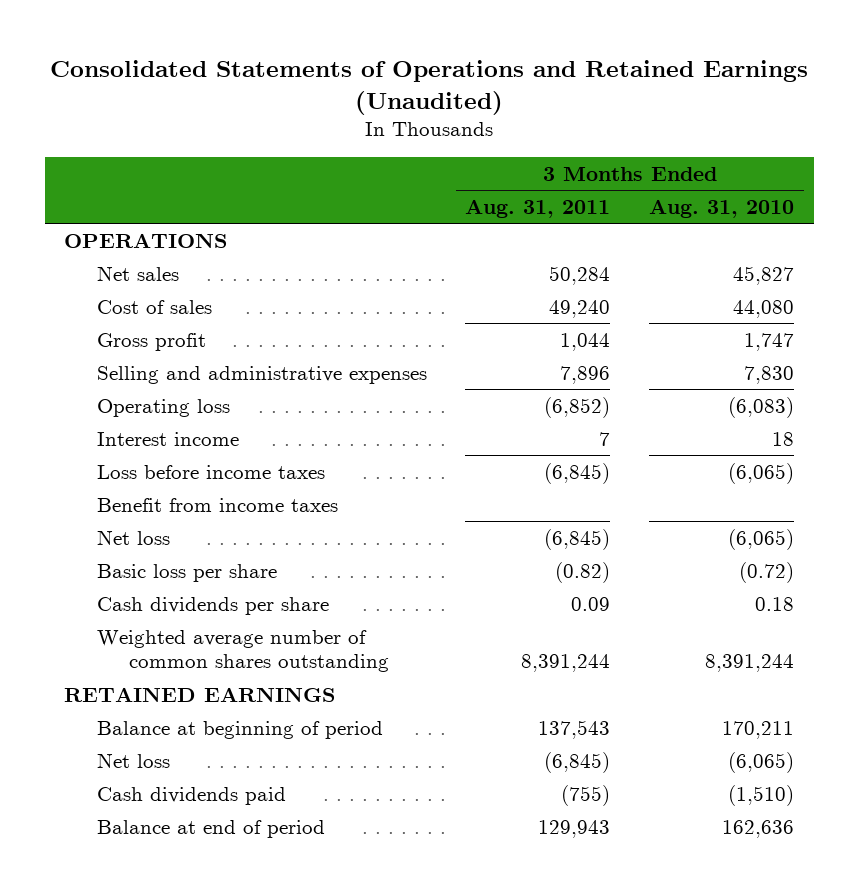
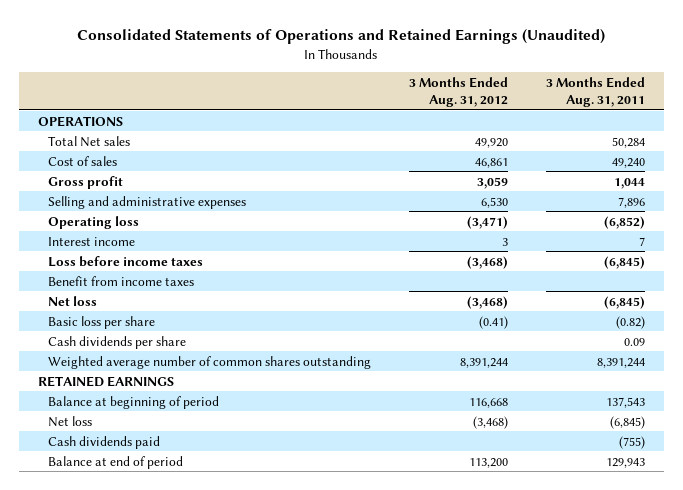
[649,198,795,218] Aug. 31, 2010 -> none
none -> [409,77,509,107] 3 Months Ended Aug. 31, 2012
[96,265,179,281] Net sales -> [48,135,131,147] Total Net sales

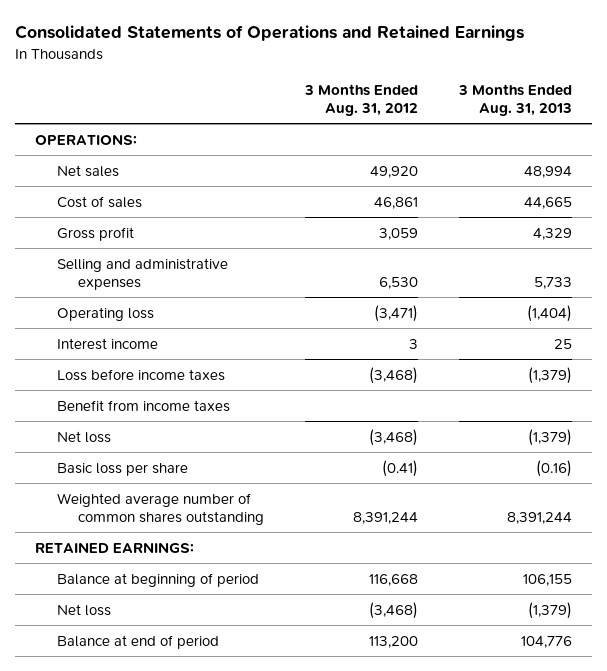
[77,29,606,45] Consolidated Statements of Operations and Retained Earnings (Unaudited) -> [14,25,524,42] Consolidated Statements of Operations and Retained Earnings
[546,77,646,107] 3 Months Ended Aug. 31, 2011 -> none
none -> [457,83,572,117] 3 Months Ended Aug. 31, 2013
[37,115,123,127] OPERATIONS -> [35,134,138,145] OPERATIONS:
[48,135,131,147] Total Net sales -> [56,164,119,177] Net sales
[48,335,187,349] Cash dividends per share -> none
[37,375,174,387] RETAINED EARNINGS -> [35,542,195,553] RETAINED EARNINGS:
[48,435,161,449] Cash dividends paid -> none

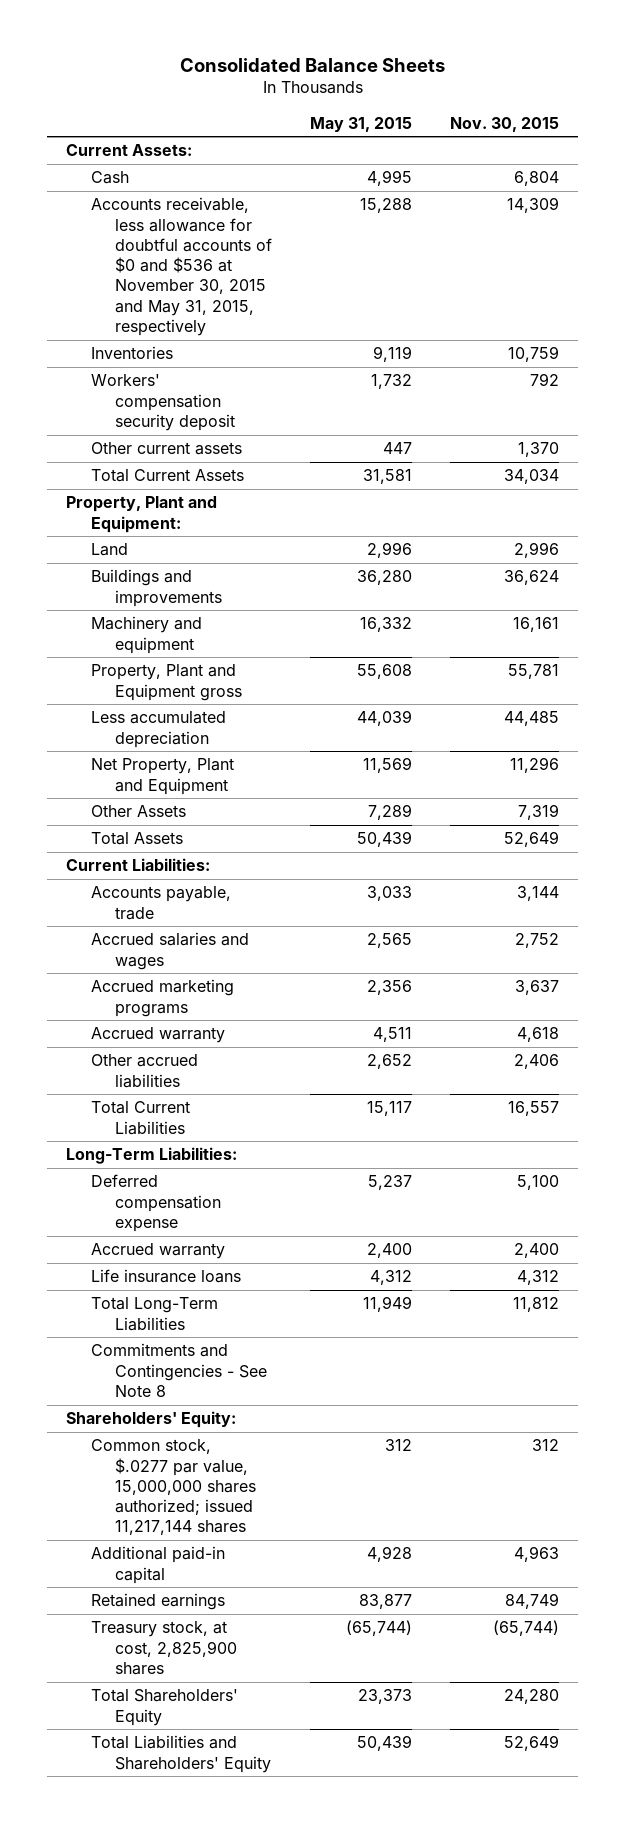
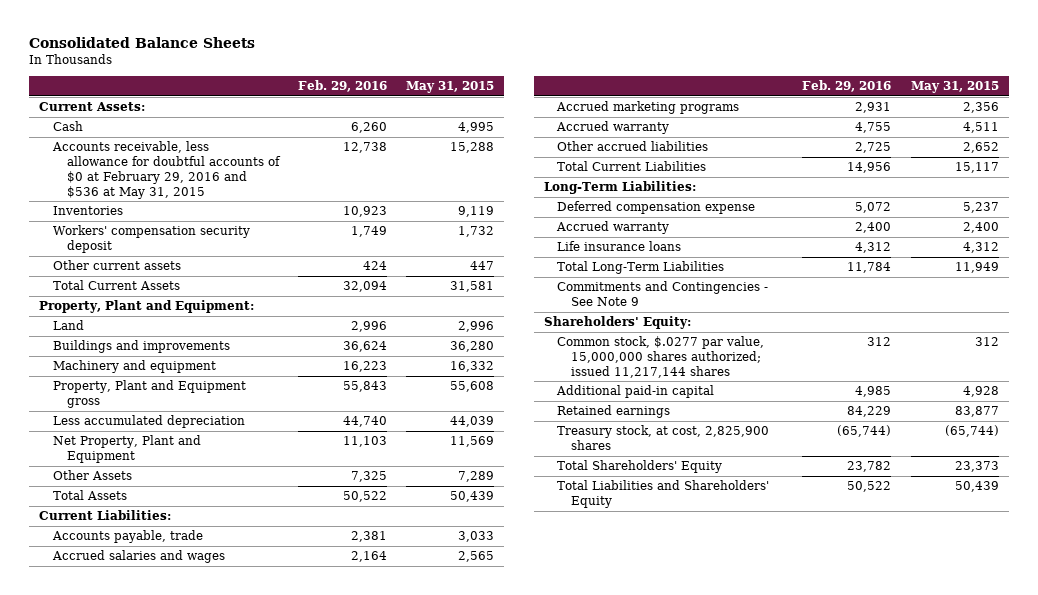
[450,116,560,132] Nov. 30, 2015 -> none
none -> [298,79,388,92] Feb. 29, 2016
[90,197,273,336] Accounts receivable, less allowance for doubtful accounts of $0 and $536 at November 30, 2015 and May 31, 2015, respectively -> [51,141,281,199] Accounts receivable, less allowance for doubtful accounts of $0 at February 29, 2016 and $536 at May 31, 2015
[90,1343,268,1397] Commitments and Contingencies - See Note 8 -> [557,281,769,307] Commitments and Contingencies - See Note 9

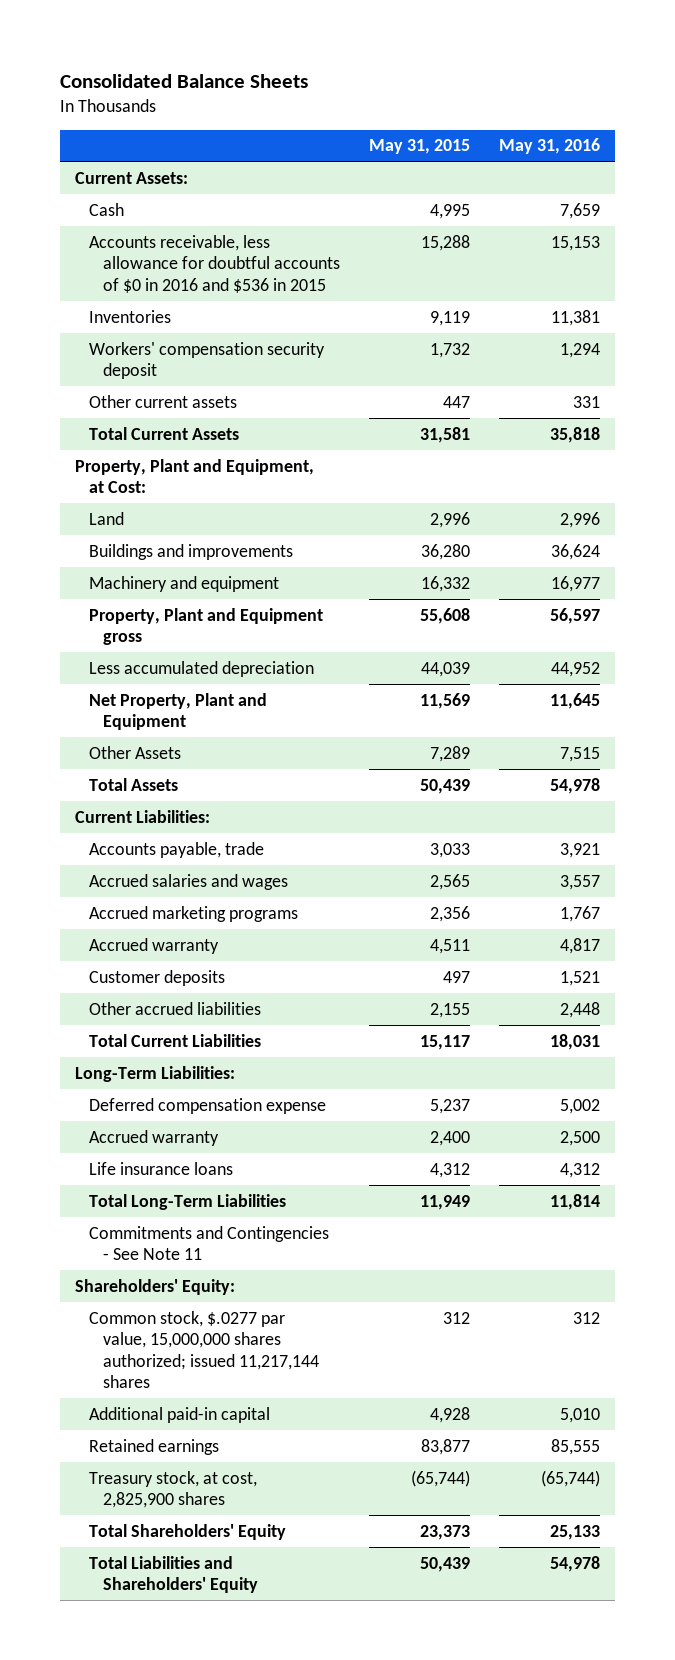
[298,79,388,92] Feb. 29, 2016 -> none
none -> [499,138,601,155] May 31, 2016
[51,141,281,199] Accounts receivable, less allowance for doubtful accounts of $0 at February 29, 2016 and $536 at May 31, 2015 -> [88,234,340,293] Accounts receivable, less allowance for doubtful accounts of $0 in 2016 and $536 in 2015
[39,300,255,314] Property, Plant and Equipment: -> [74,458,314,494] Property, Plant and Equipment, at Cost:
none -> [88,969,225,986] Customer deposits
[962,142,999,154] 2,652 -> [430,1002,471,1018] 2,155
[557,281,769,307] Commitments and Contingencies - See Note 9 -> [88,1225,329,1261] Commitments and Contingencies - See Note 11

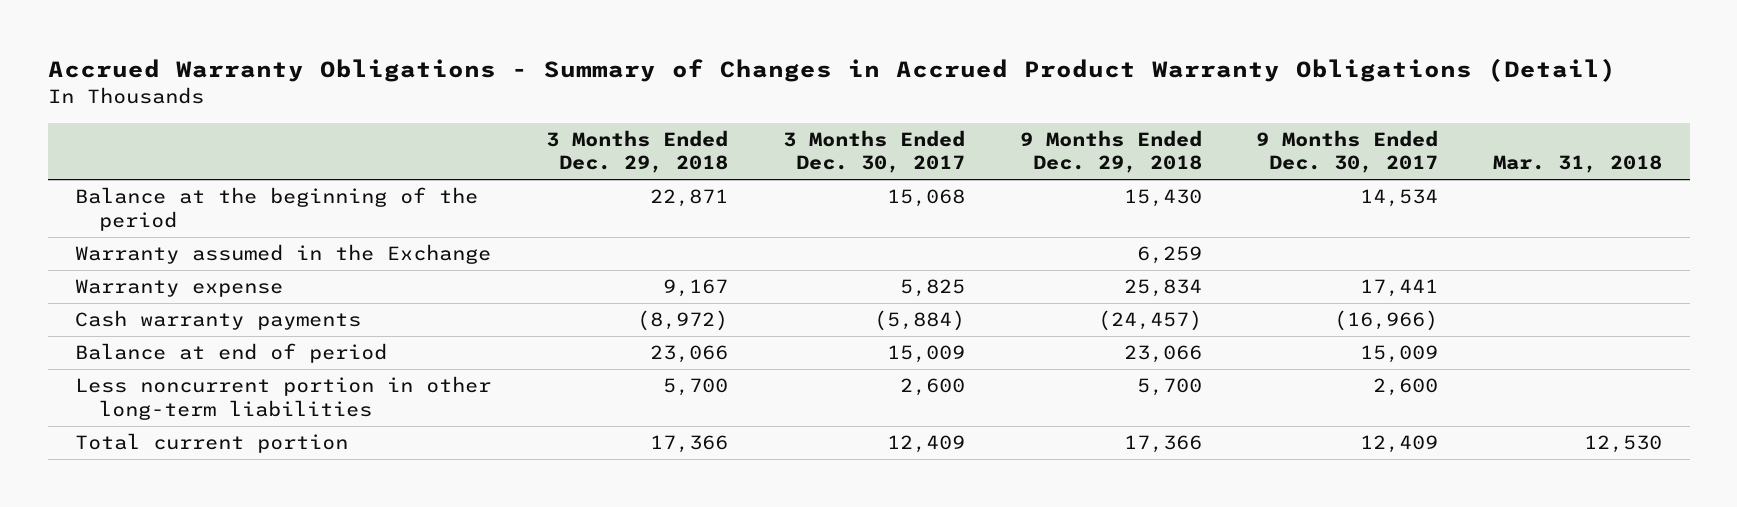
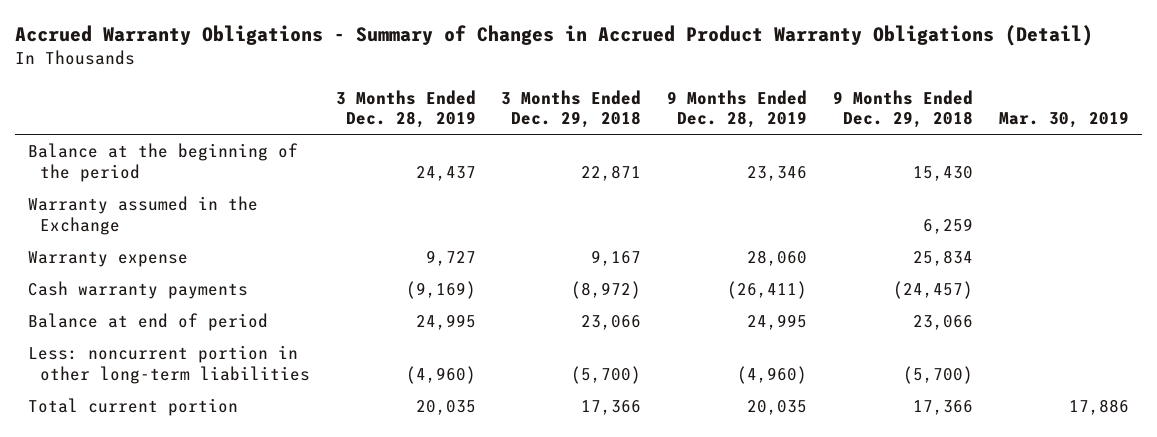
[782,129,965,174] 3 Months Ended Dec. 30, 2017 -> none
[1256,129,1439,174] 9 Months Ended Dec. 30, 2017 -> none
[1493,155,1663,174] Mar. 31, 2018 -> none
none -> [335,89,476,129] 3 Months Ended Dec. 28, 2019
none -> [667,89,808,129] 9 Months Ended Dec. 28, 2019
none -> [999,111,1130,129] Mar. 30, 2019
[75,376,492,420] Less noncurrent portion in other long-term liabilities -> [27,345,310,384] Less: noncurrent portion in other long-term liabilities
[662,378,728,397] 5,700 -> [571,365,642,384] (5,700)
[1136,378,1202,397] 5,700 -> [903,365,974,384] (5,700)

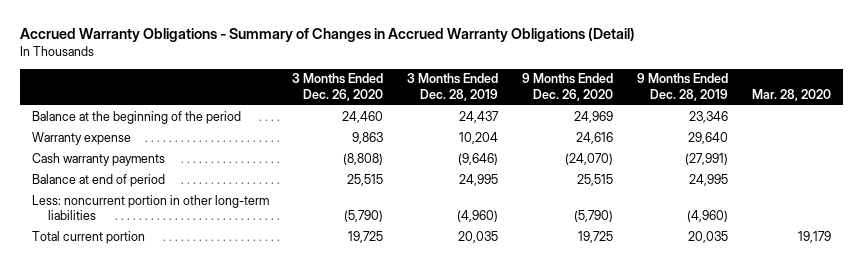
[14,25,1093,47] Accrued Warranty Obligations - Summary of Changes in Accrued Product Warranty Obligations (Detail) -> [19,27,635,43] Accrued Warranty Obligations - Summary of Changes in Accrued Warranty Obligations (Detail)
[501,89,642,129] 3 Months Ended Dec. 29, 2018 -> none
[833,89,974,129] 9 Months Ended Dec. 29, 2018 -> none
[999,111,1130,129] Mar. 30, 2019 -> none
none -> [292,73,384,101] 3 Months Ended Dec. 26, 2020
none -> [522,73,614,101] 9 Months Ended Dec. 26, 2020
none -> [752,88,832,101] Mar. 28, 2020
[27,196,258,235] Warranty assumed in the Exchange -> none
[425,250,476,267] 9,727 -> [459,131,499,144] 10,204
[747,250,808,267] 28,060 -> [688,131,729,144] 29,640
[405,281,476,300] (9,169) -> [458,152,499,165] (9,646)
[727,281,808,300] (26,411) -> [685,152,729,165] (27,991)

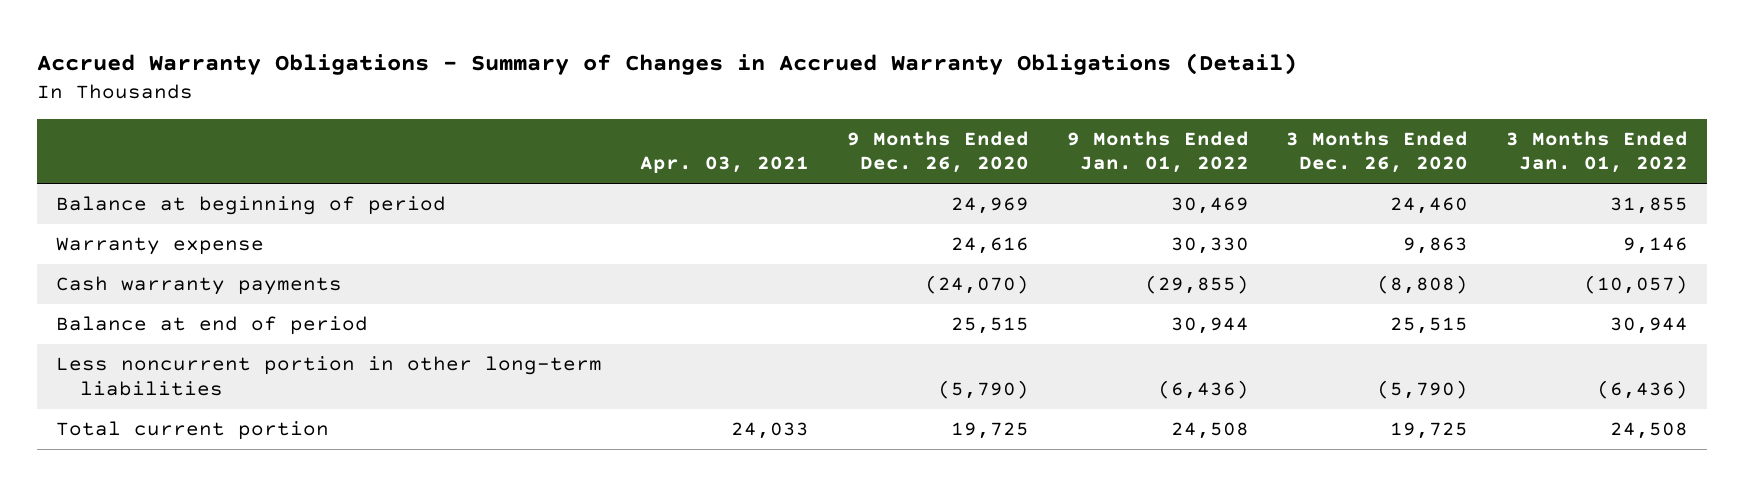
[407,73,499,101] 3 Months Ended Dec. 28, 2019 -> none
[637,73,729,101] 9 Months Ended Dec. 28, 2019 -> none
[752,88,832,101] Mar. 28, 2020 -> none
none -> [640,156,810,174] Apr. 03, 2021
none -> [1066,131,1249,174] 9 Months Ended Jan. 01, 2022
none -> [1506,131,1689,174] 3 Months Ended Jan. 01, 2022
[31,110,241,124] Balance at the beginning of the period -> [56,196,447,216] Balance at beginning of period
[31,194,269,221] Less: noncurrent portion in other long-term liabilities -> [56,356,603,396] Less noncurrent portion in other long-term liabilities

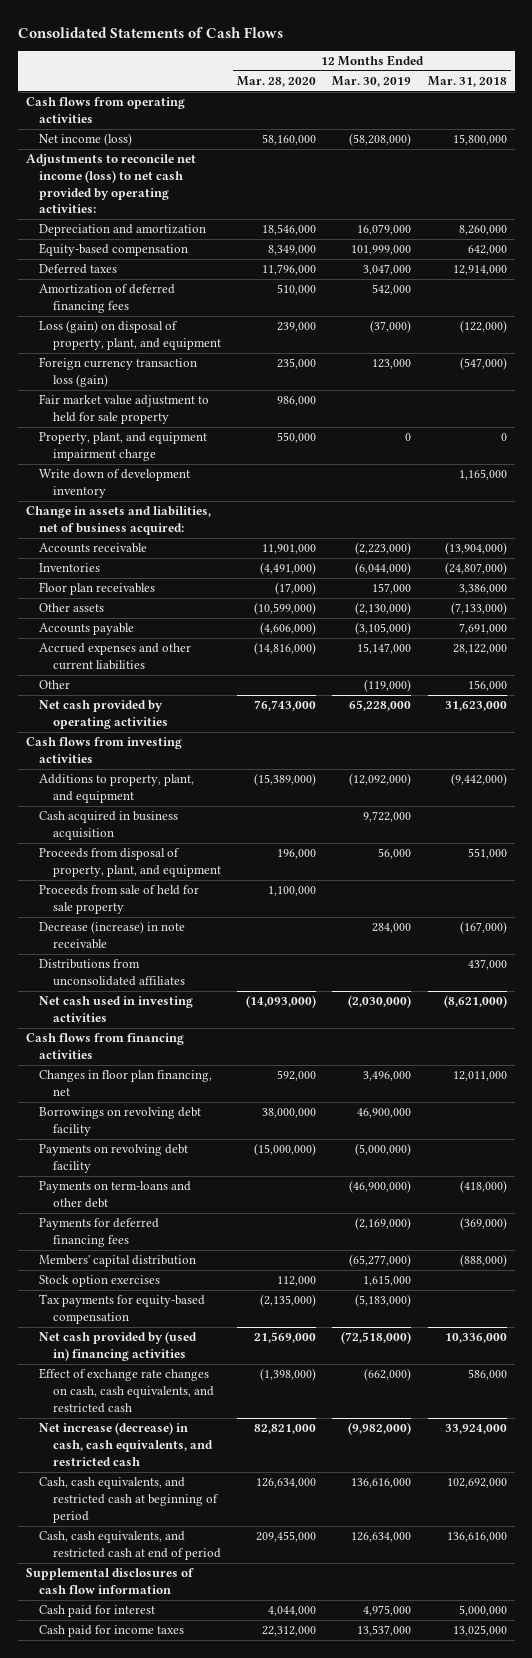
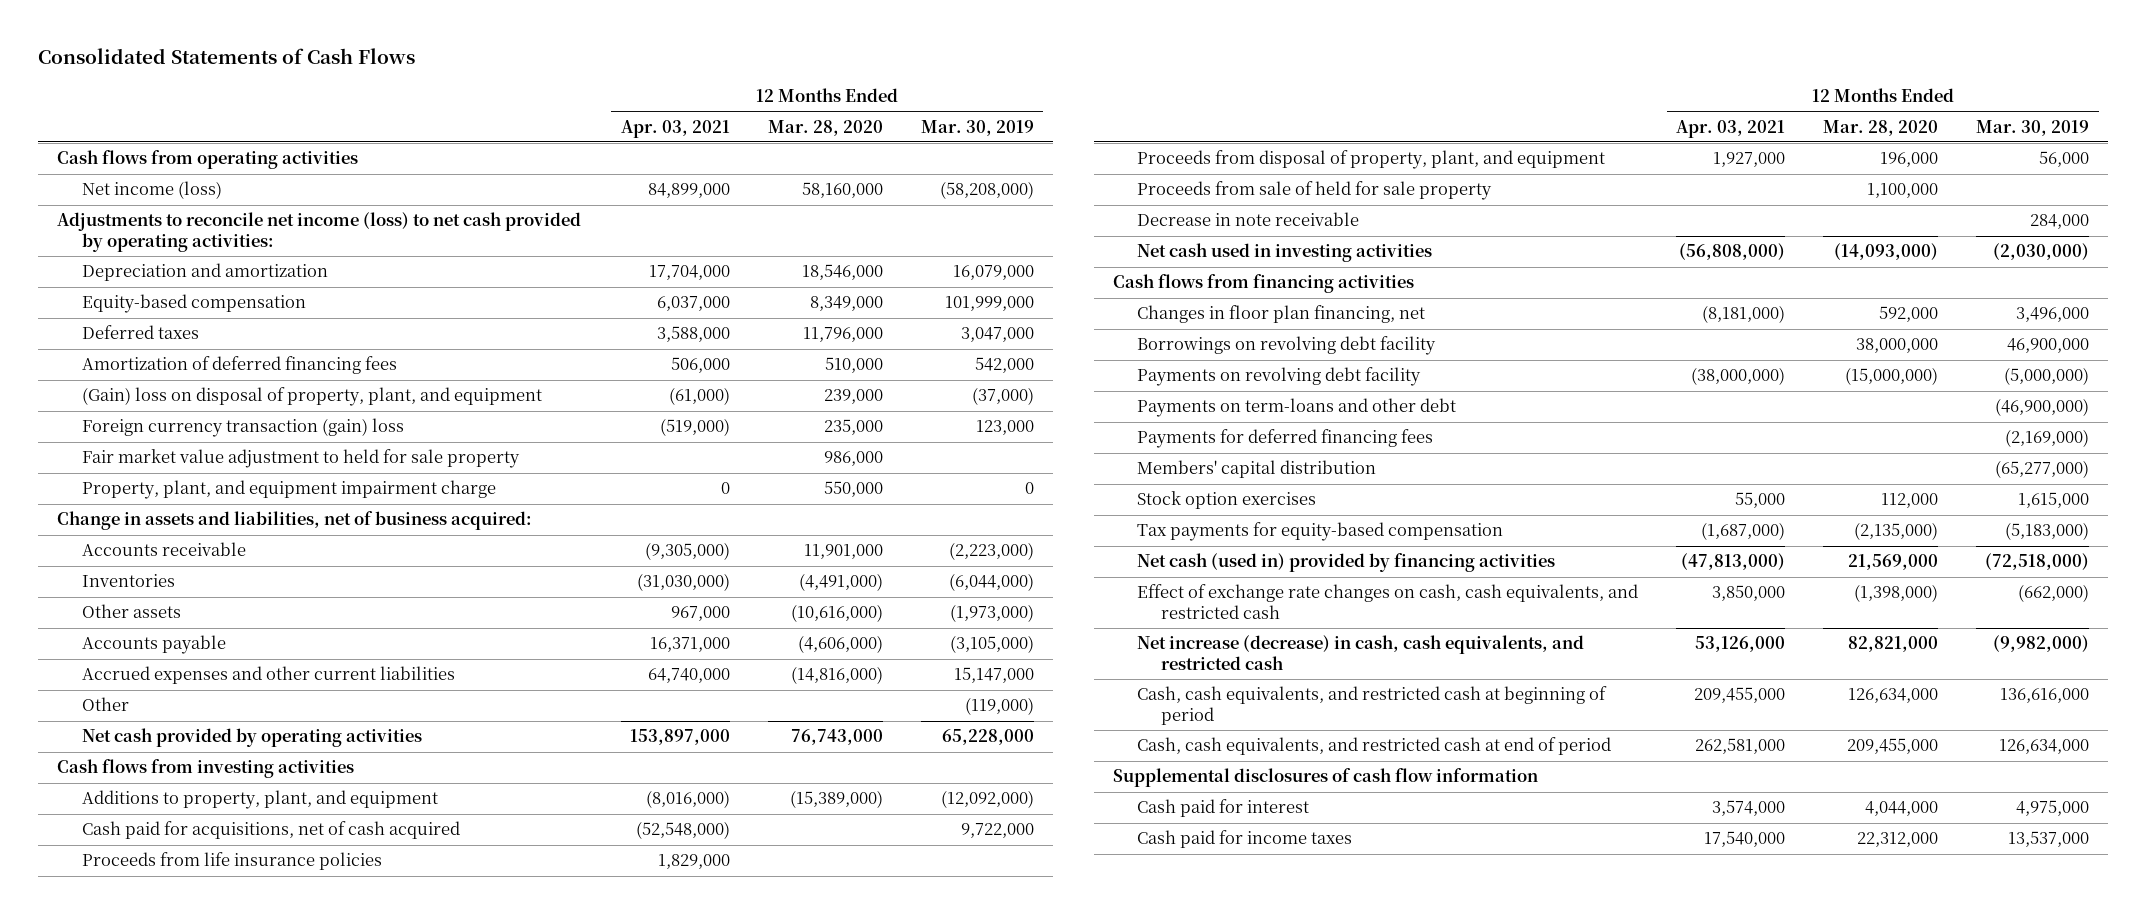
[427,76,507,88] Mar. 31, 2018 -> none
none -> [620,119,730,138] Apr. 03, 2021
[39,320,221,351] Loss (gain) on disposal of property, plant, and equipment -> [81,387,542,407] (Gain) loss on disposal of property, plant, and equipment
[39,357,198,388] Foreign currency transaction loss (gain) -> [81,418,404,438] Foreign currency transaction (gain) loss
[39,469,191,499] Write down of development inventory -> none
[39,582,156,596] Floor plan receivables -> none
[253,602,316,616] (10,599,000) -> [790,604,883,623] (10,616,000)
[355,602,412,616] (2,130,000) -> [949,604,1034,623] (1,973,000)
[39,811,179,841] Cash acquired in business acquisition -> [81,821,460,840] Cash paid for acquisitions, net of cash acquired
none -> [81,852,382,871] Proceeds from life insurance policies
[39,959,185,987] Distributions from unconsolidated affiliates -> none
[39,921,186,950] Decrease (increase) in note receivable -> [1137,212,1360,227] Decrease in note receivable
[39,1331,198,1362] Net cash provided by (used in) financing activities -> [1137,553,1556,573] Net cash (used in) provided by financing activities

